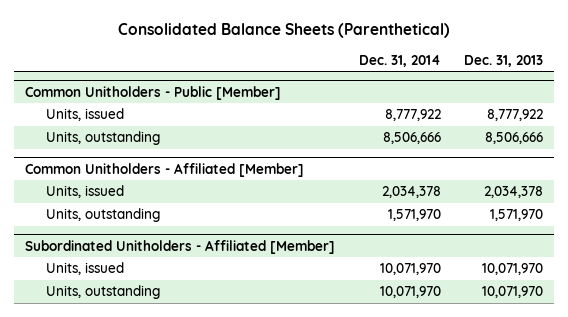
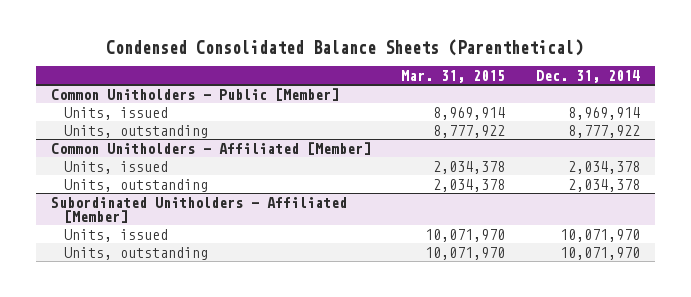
[118,22,451,38] Consolidated Balance Sheets (Parenthetical) -> [106,39,584,57] Condensed Consolidated Balance Sheets (Parenthetical)
[463,54,543,67] Dec. 31, 2013 -> none
none -> [401,69,506,83] Mar. 31, 2015
[384,109,441,122] 8,777,922 -> [567,106,640,120] 8,969,914
[382,132,441,145] 8,506,666 -> [567,124,640,138] 8,777,922
[387,209,441,222] 1,571,970 -> [567,178,640,192] 2,034,378

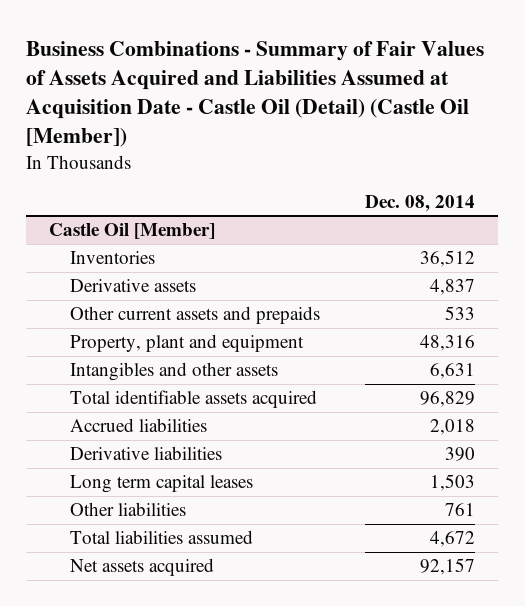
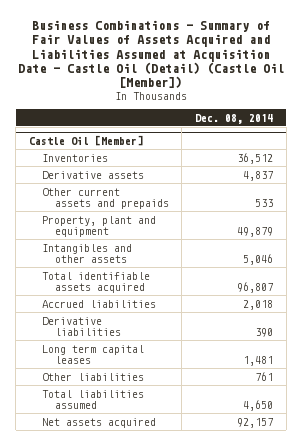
[420,335,476,352] 48,316 -> [237,227,274,238] 49,879
[430,363,476,380] 6,631 -> [243,254,274,266] 5,046
[420,391,476,408] 96,829 -> [237,282,274,294] 96,807
[430,474,476,492] 1,503 -> [243,356,274,367] 1,481
[430,531,476,548] 4,672 -> [243,400,274,412] 4,650

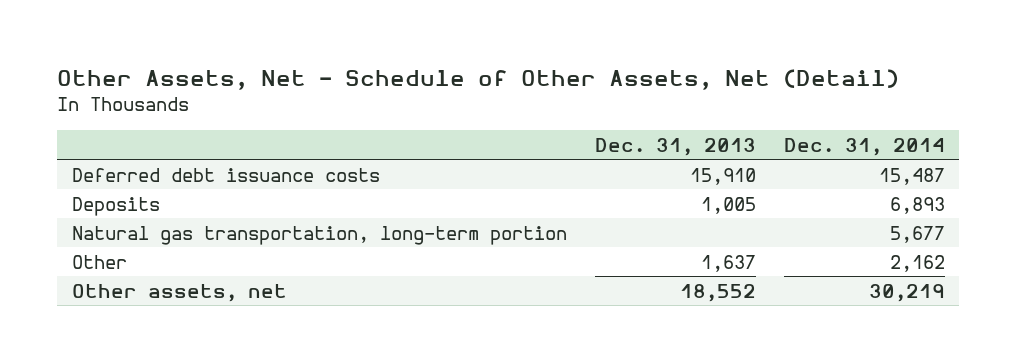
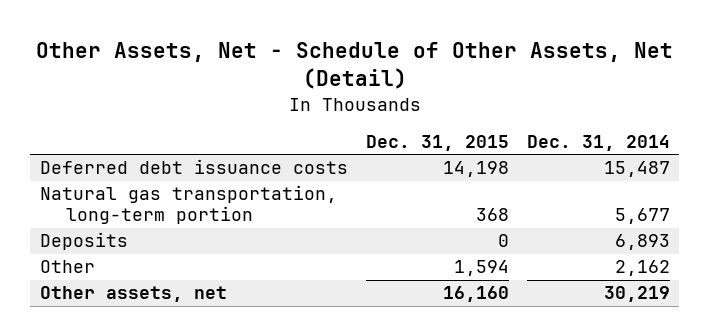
[594,137,756,156] Dec. 31, 2013 -> none
none -> [365,135,509,152] Dec. 31, 2015
[71,196,160,216] Deposits -> [39,232,128,251] Deposits

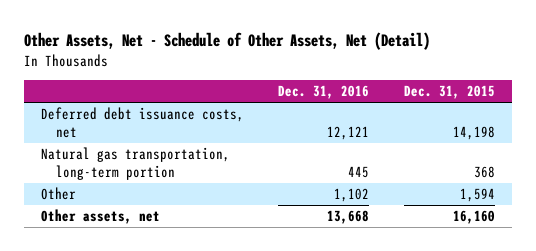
[526,135,670,152] Dec. 31, 2014 -> none
none -> [278,85,370,100] Dec. 31, 2016
[39,159,348,175] Deferred debt issuance costs -> [41,107,245,138] Deferred debt issuance costs, net
[39,232,128,251] Deposits -> none

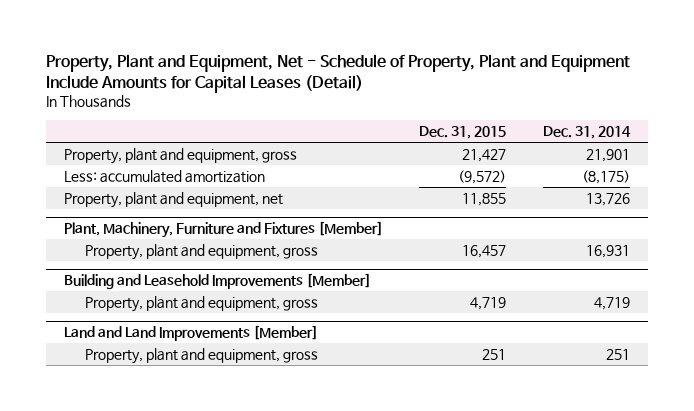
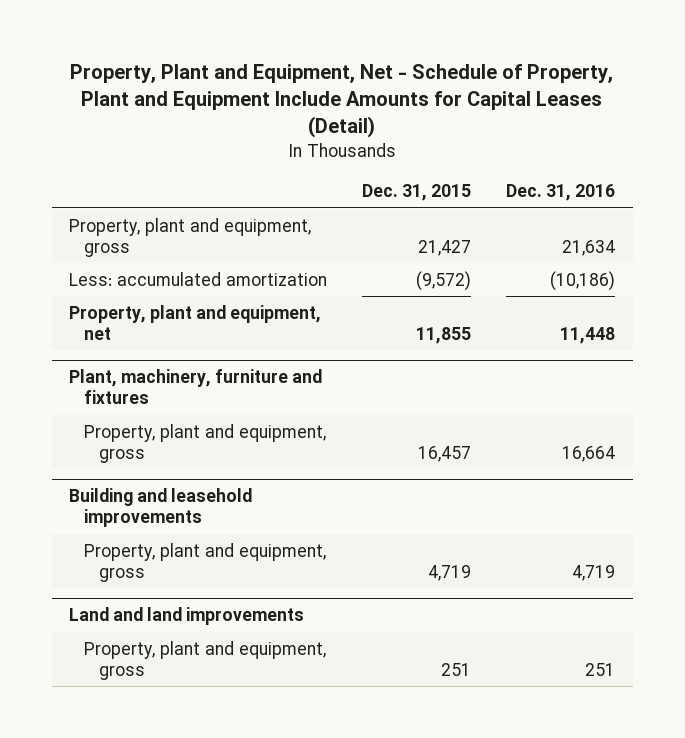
[542,125,631,139] Dec. 31, 2014 -> none
none -> [506,184,616,202] Dec. 31, 2016
[64,220,384,238] Plant, Machinery, Furniture and Fixtures [Member] -> [69,369,323,405] Plant, machinery, furniture and fixtures
[64,272,372,289] Building and Leasehold Improvements [Member] -> [69,488,253,528] Building and leasehold improvements
[64,324,319,341] Land and Land Improvements [Member] -> [69,607,305,626] Land and land improvements

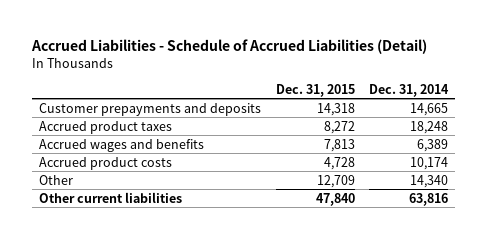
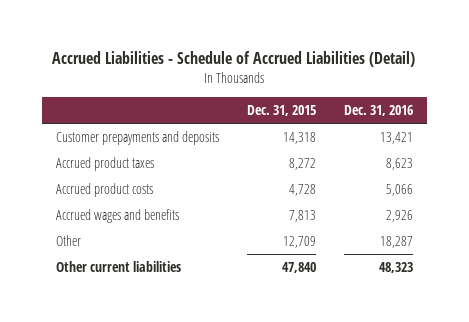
[368,83,449,97] Dec. 31, 2014 -> none
none -> [344,104,414,116] Dec. 31, 2016
[39,138,205,152] Accrued wages and benefits -> [55,209,179,224] Accrued wages and benefits

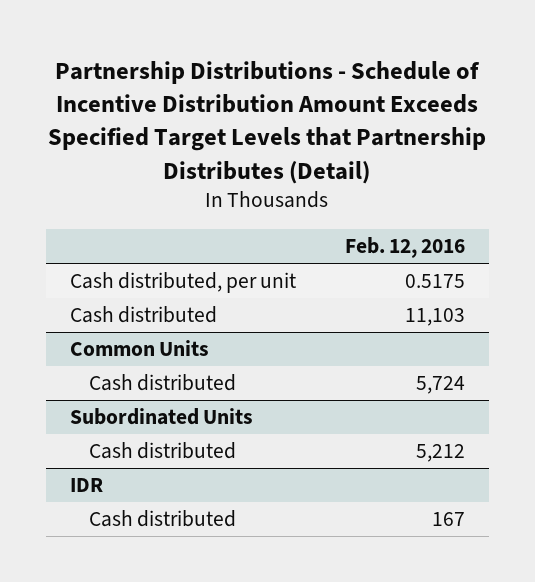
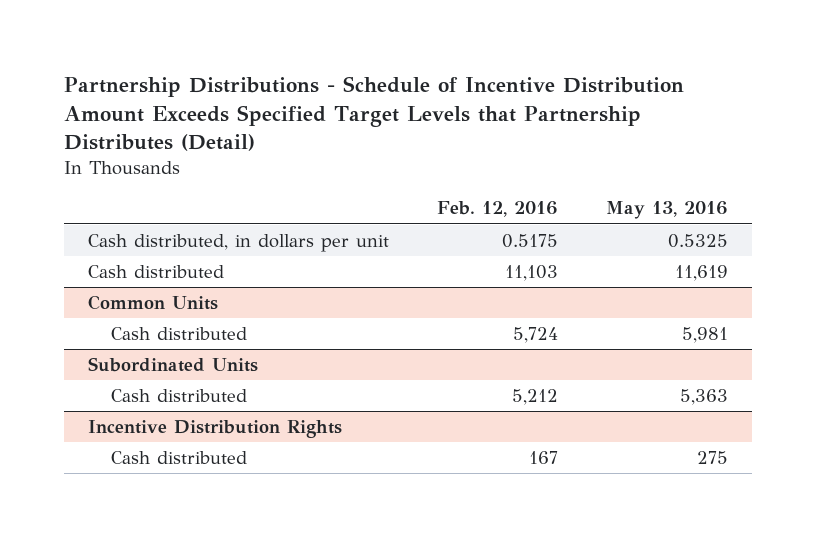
none -> [605,201,728,220] May 13, 2016
[70,272,297,294] Cash distributed, per unit -> [87,233,389,252] Cash distributed, in dollars per unit
[70,478,104,493] IDR -> [87,419,342,438] Incentive Distribution Rights

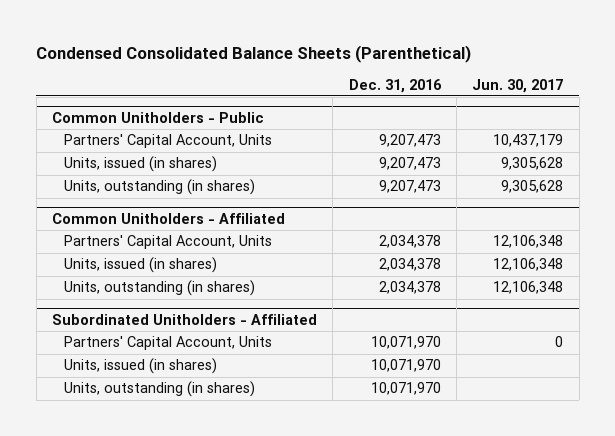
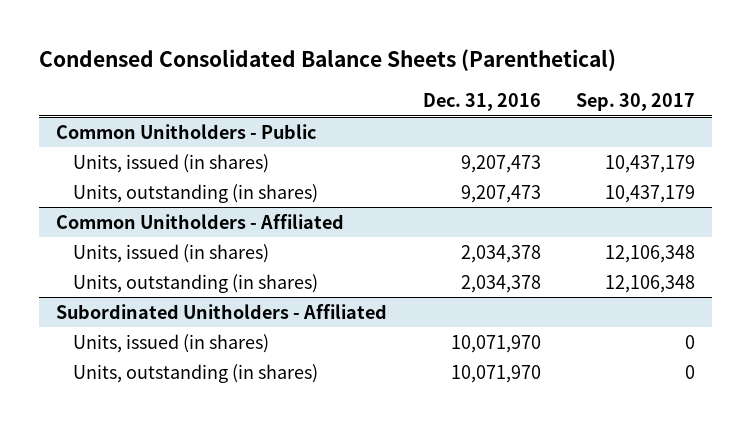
[472,78,564,93] Jun. 30, 2017 -> none
none -> [575,92,695,111] Sep. 30, 2017
[64,134,273,149] Partners' Capital Account, Units -> none
[64,235,273,250] Partners' Capital Account, Units -> none
[64,336,273,351] Partners' Capital Account, Units -> none

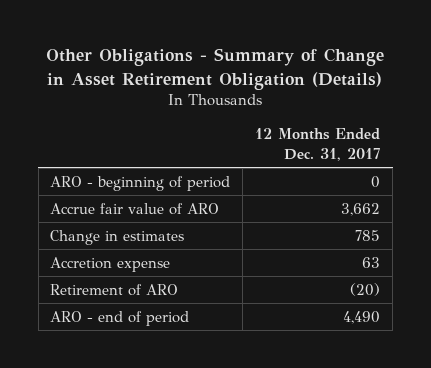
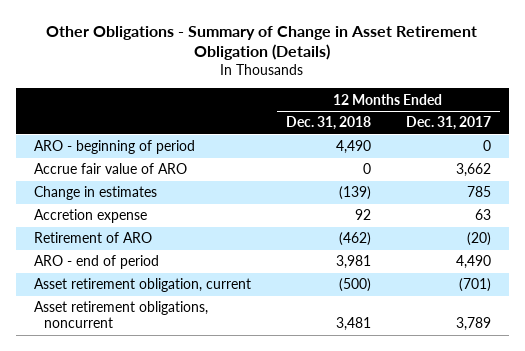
none -> [285,116,371,131] Dec. 31, 2018
none -> [33,278,251,293] Asset retirement obligation, current
none -> [33,301,208,329] Asset retirement obligations, noncurrent

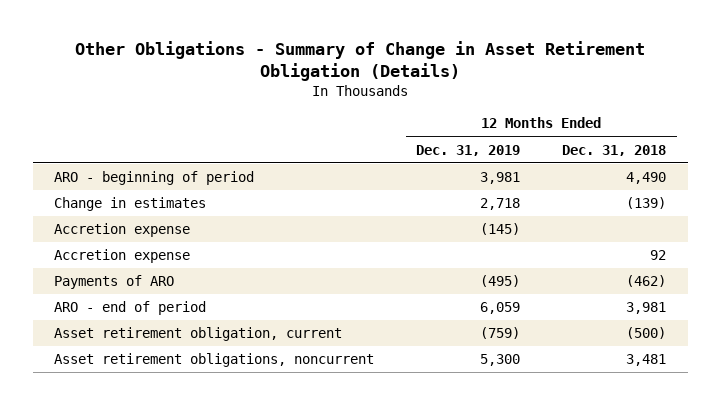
[406,116,492,131] Dec. 31, 2017 -> none
none -> [416,144,521,156] Dec. 31, 2019
[33,163,187,175] Accrue fair value of ARO -> none
none -> [53,223,190,238] Accretion expense
[33,232,152,244] Retirement of ARO -> [53,275,174,290] Payments of ARO

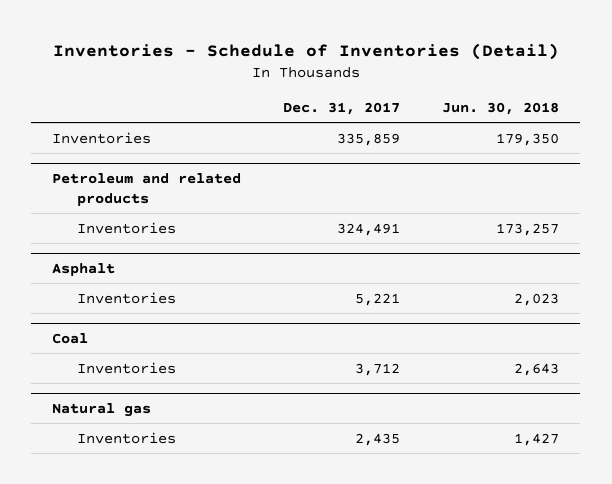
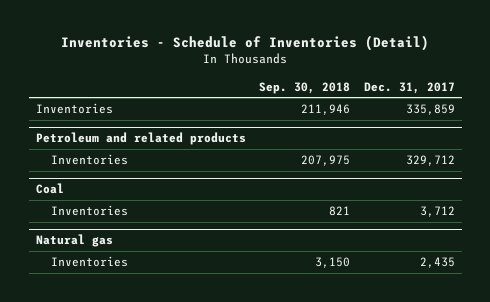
[442,102,560,116] Jun. 30, 2018 -> none
none -> [259,81,351,94] Sep. 30, 2018
[52,262,116,276] Asphalt -> none
[76,291,176,304] Inventories -> none
[337,222,401,236] 324,491 -> [405,155,455,167] 329,712

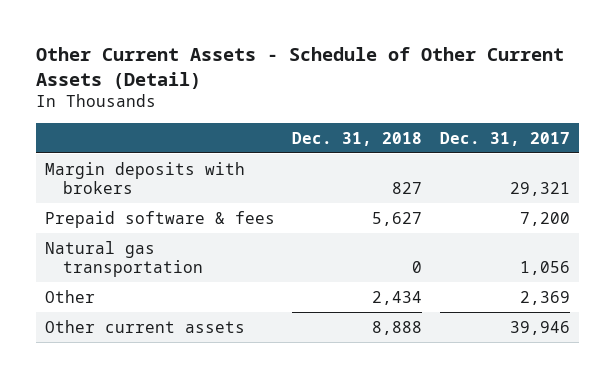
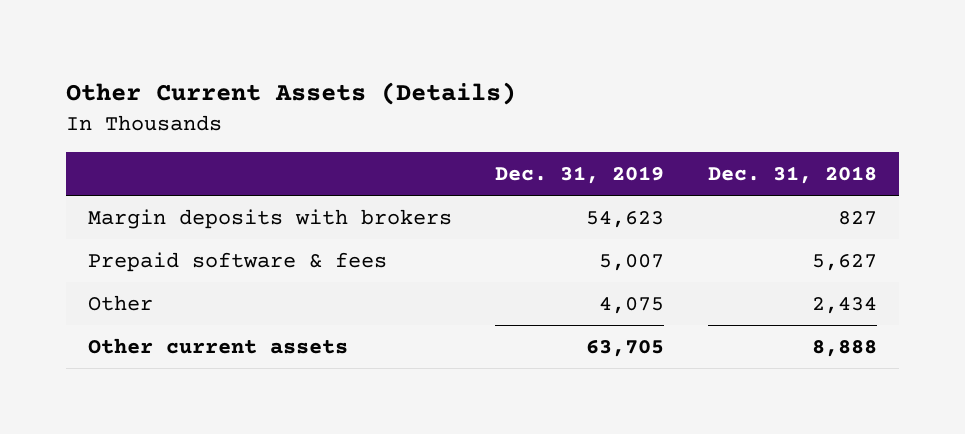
[36,46,565,89] Other Current Assets - Schedule of Other Current Assets (Detail) -> [65,82,516,106] Other Current Assets (Details)
[439,131,570,146] Dec. 31, 2017 -> none
none -> [495,166,665,185] Dec. 31, 2019
[45,240,203,277] Natural gas transportation -> none

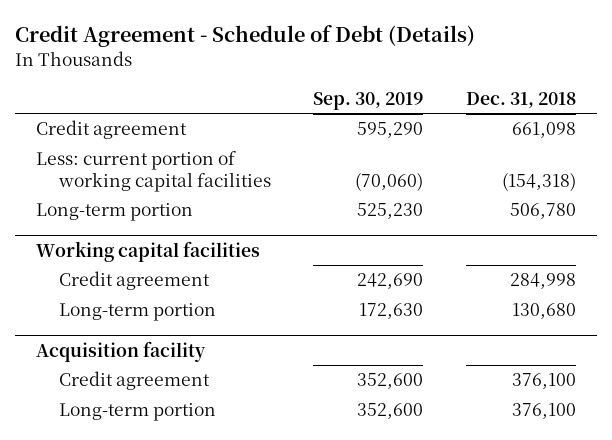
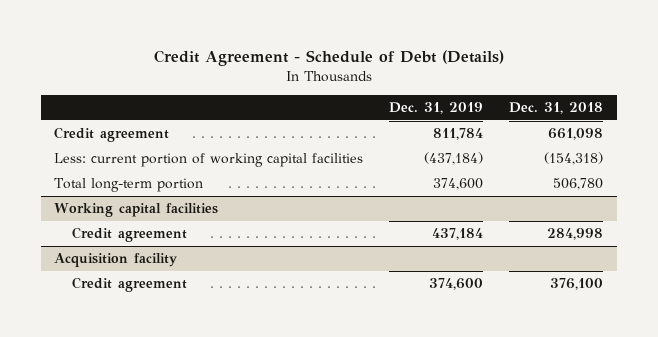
[313,91,424,110] Sep. 30, 2019 -> none
none -> [389,101,484,114] Dec. 31, 2019
[36,203,194,222] Long-term portion -> [54,178,204,193] Total long-term portion
[58,303,216,322] Long-term portion -> none
[58,403,216,422] Long-term portion -> none

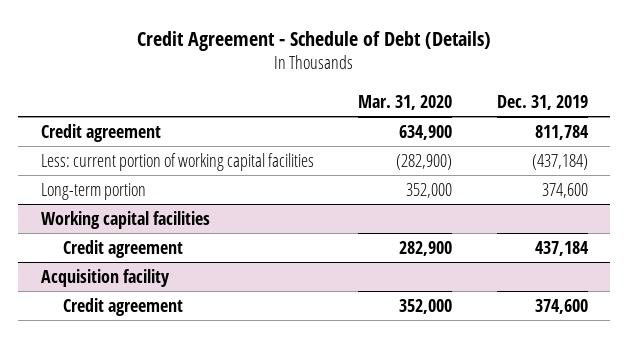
[509,101,604,114] Dec. 31, 2018 -> none
none -> [358,94,453,110] Mar. 31, 2020
[54,178,204,193] Total long-term portion -> [40,182,146,200] Long-term portion

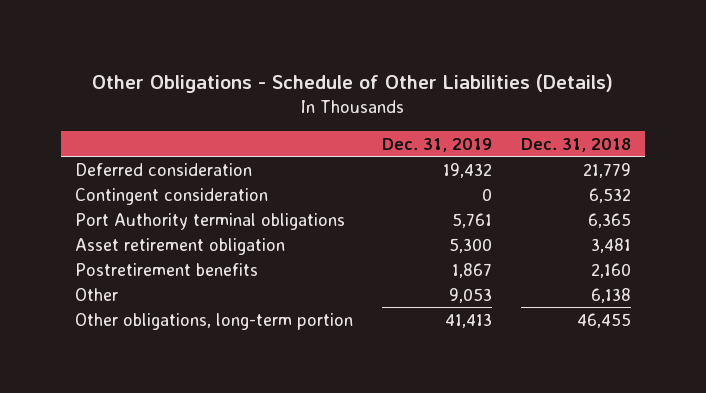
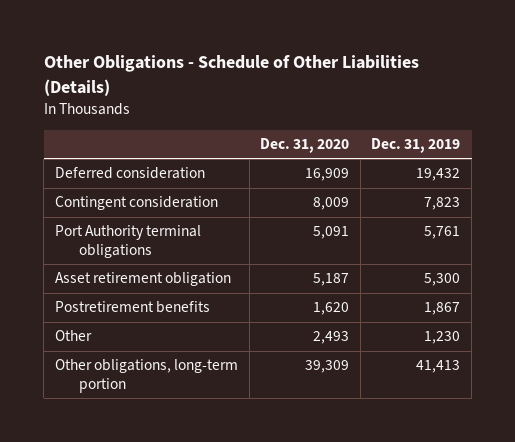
[520,137,631,152] Dec. 31, 2018 -> none
none -> [260,138,350,154] Dec. 31, 2020
[482,187,493,201] 0 -> [424,197,461,211] 7,823
[449,287,493,303] 9,053 -> [424,331,461,345] 1,230

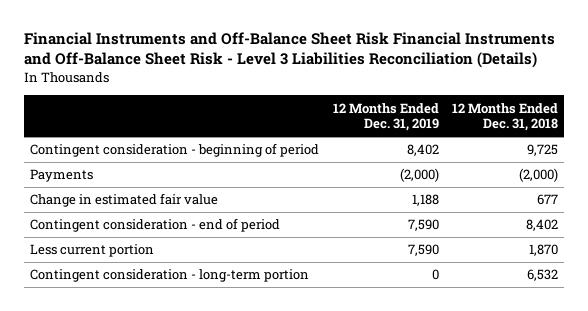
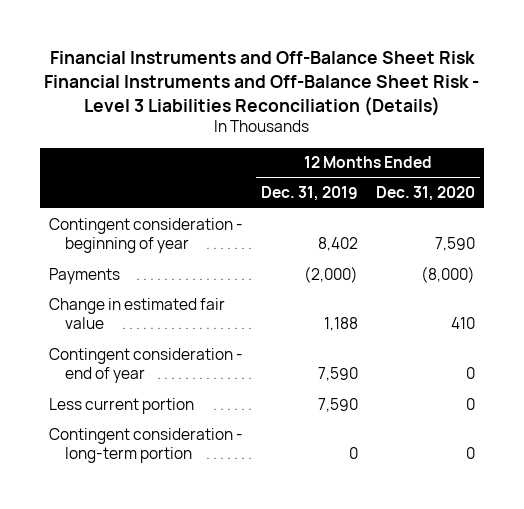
[451,102,558,132] 12 Months Ended Dec. 31, 2018 -> none
none -> [376,186,476,202] Dec. 31, 2020
[30,143,320,158] Contingent consideration - beginning of period -> [48,217,243,254] Contingent consideration - beginning of year
[30,218,281,233] Contingent consideration - end of period -> [48,347,243,384] Contingent consideration - end of year

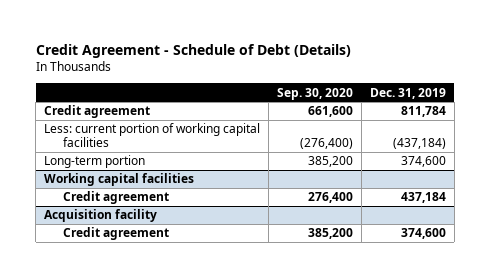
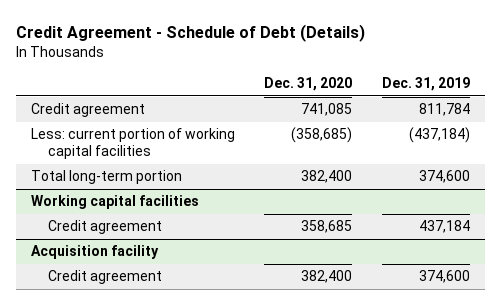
[277,87,354,100] Sep. 30, 2020 -> none
none -> [264,77,353,92] Dec. 31, 2020
[44,155,146,169] Long-term portion -> [30,170,182,185] Total long-term portion

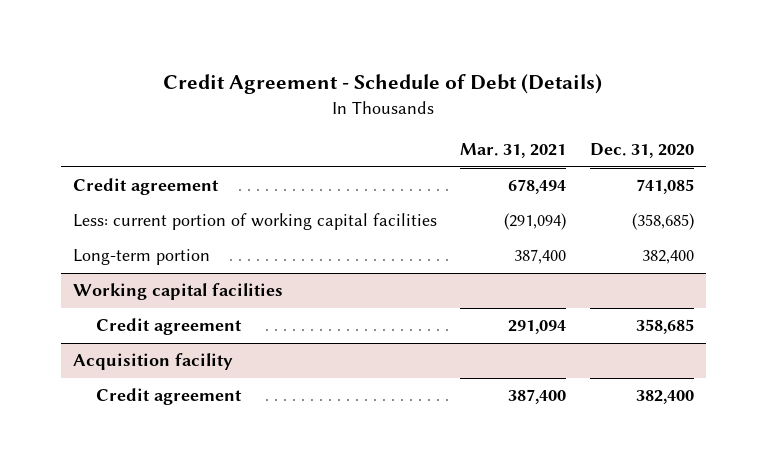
[382,77,471,92] Dec. 31, 2019 -> none
none -> [460,143,567,159] Mar. 31, 2021
[30,170,182,185] Total long-term portion -> [72,249,210,266] Long-term portion

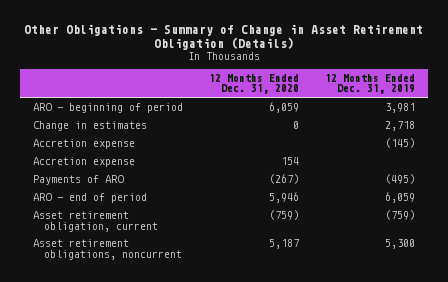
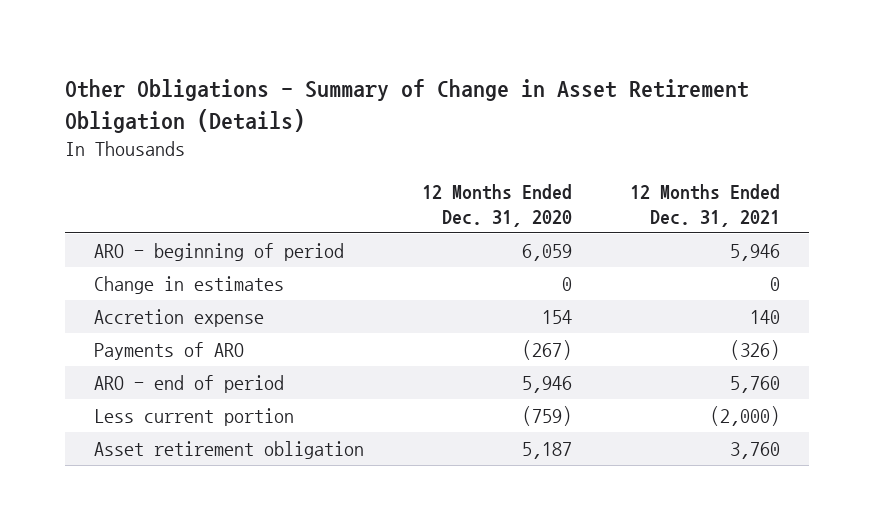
[325,73,416,95] 12 Months Ended Dec. 31, 2019 -> none
none -> [630,184,781,227] 12 Months Ended Dec. 31, 2021
[33,138,136,149] Accretion expense -> none
[33,210,158,232] Asset retirement obligation, current -> [94,408,295,427] Less current portion
[33,238,182,260] Asset retirement obligations, noncurrent -> [94,441,365,460] Asset retirement obligation

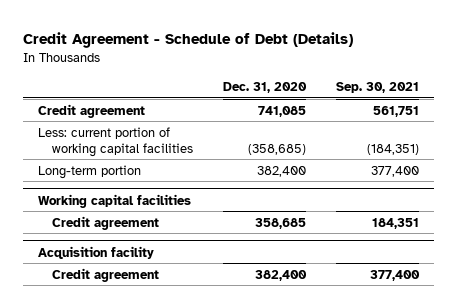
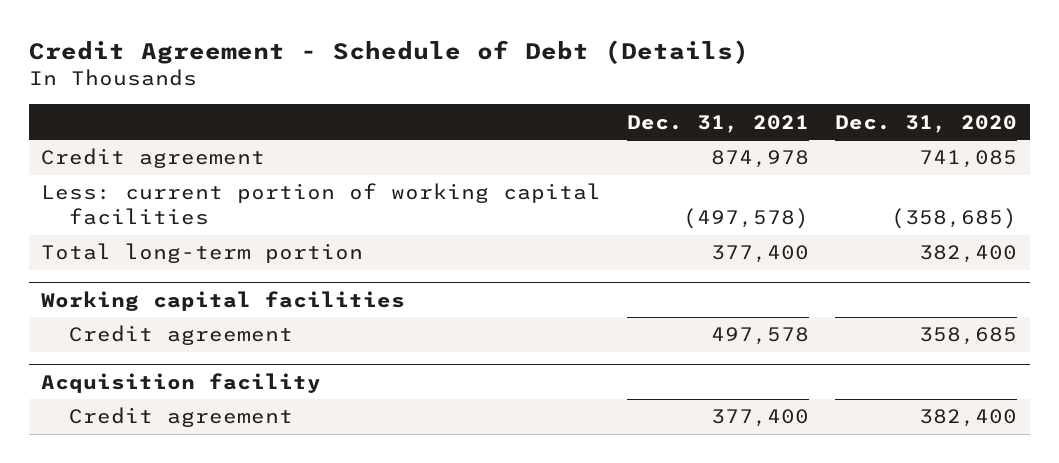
[335,81,419,93] Sep. 30, 2021 -> none
none -> [627,114,810,133] Dec. 31, 2021
[38,164,142,179] Long-term portion -> [41,243,364,264] Total long-term portion

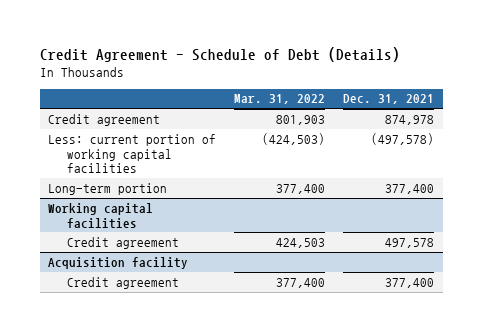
[835,114,1018,133] Dec. 31, 2020 -> none
none -> [234,94,326,105] Mar. 31, 2022
[41,243,364,264] Total long-term portion -> [48,182,168,195] Long-term portion

